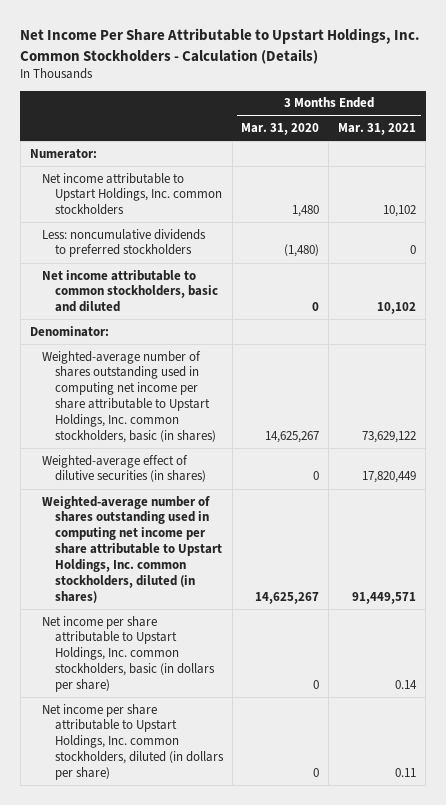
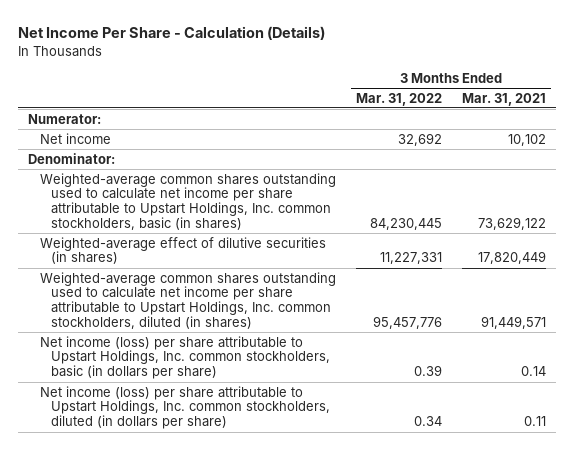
[20,28,421,64] Net Income Per Share Attributable to Upstart Holdings, Inc. Common Stockholders - Calculation (Details) -> [18,26,326,41] Net Income Per Share - Calculation (Details)
[241,123,320,136] Mar. 31, 2020 -> none
none -> [355,92,442,106] Mar. 31, 2022
[42,228,207,258] Less: noncumulative dividends to preferred stockholders -> none
[42,269,218,313] Net income attributable to common stockholders, basic and diluted -> none
[42,172,222,216] Net income attributable to Upstart Holdings, Inc. common stockholders -> [39,132,111,144] Net income
[42,350,216,443] Weighted-average number of shares outstanding used in computing net income per share attributable to Upstart Holdings, Inc. common stockholders, basic (in shares) -> [39,172,336,231] Weighted-average common shares outstanding used to calculate net income per share attributable to Upstart Holdings, Inc. common stockholders, basic (in shares)
[42,495,222,603] Weighted-average number of shares outstanding used in computing net income per share attributable to Upstart Holdings, Inc. common stockholders, diluted (in shares) -> [39,271,336,330] Weighted-average common shares outstanding used to calculate net income per share attributable to Upstart Holdings, Inc. common stockholders, diluted (in shares)
[42,615,215,692] Net income per share attributable to Upstart Holdings, Inc. common stockholders, basic (in dollars per share) -> [39,335,331,380] Net income (loss) per share attributable to Upstart Holdings, Inc. common stockholders, basic (in dollars per share)
[42,703,224,780] Net income per share attributable to Upstart Holdings, Inc. common stockholders, diluted (in dollars per share) -> [39,385,331,430] Net income (loss) per share attributable to Upstart Holdings, Inc. common stockholders, diluted (in dollars per share)

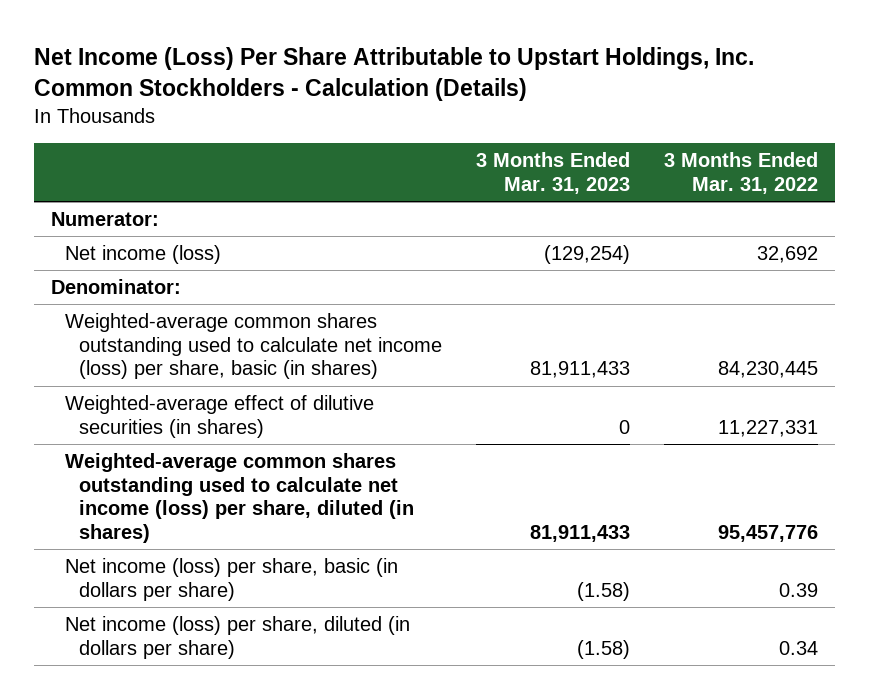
[18,26,326,41] Net Income Per Share - Calculation (Details) -> [34,47,755,102] Net Income (Loss) Per Share Attributable to Upstart Holdings, Inc. Common Stockholders - Calculation (Details)
[461,92,546,106] Mar. 31, 2021 -> none
none -> [476,152,631,194] 3 Months Ended Mar. 31, 2023
[39,132,111,144] Net income -> [65,245,222,265] Net income (loss)
[39,172,336,231] Weighted-average common shares outstanding used to calculate net income per share attributable to Upstart Holdings, Inc. common stockholders, basic (in shares) -> [65,313,443,380] Weighted-average common shares outstanding used to calculate net income (loss) per share, basic (in shares)
[39,271,336,330] Weighted-average common shares outstanding used to calculate net income per share attributable to Upstart Holdings, Inc. common stockholders, diluted (in shares) -> [65,453,415,543] Weighted-average common shares outstanding used to calculate net income (loss) per share, diluted (in shares)
[39,335,331,380] Net income (loss) per share attributable to Upstart Holdings, Inc. common stockholders, basic (in dollars per share) -> [65,558,399,601] Net income (loss) per share, basic (in dollars per share)
[39,385,331,430] Net income (loss) per share attributable to Upstart Holdings, Inc. common stockholders, diluted (in dollars per share) -> [65,616,411,659] Net income (loss) per share, diluted (in dollars per share)

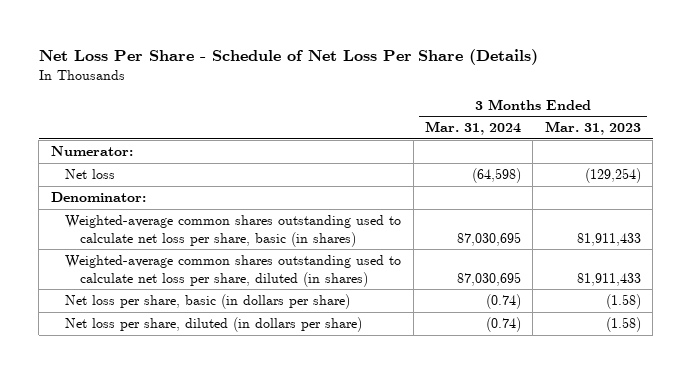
[34,47,755,102] Net Income (Loss) Per Share Attributable to Upstart Holdings, Inc. Common Stockholders - Calculation (Details) -> [38,48,538,65] Net Loss Per Share - Schedule of Net Loss Per Share (Details)
[663,152,818,194] 3 Months Ended Mar. 31, 2022 -> none
none -> [425,121,522,136] Mar. 31, 2024
[65,245,222,265] Net income (loss) -> [65,169,116,180] Net loss
[65,395,375,438] Weighted-average effect of dilutive securities (in shares) -> none
[65,313,443,380] Weighted-average common shares outstanding used to calculate net income (loss) per share, basic (in shares) -> [65,215,402,247] Weighted-average common shares outstanding used to calculate net loss per share, basic (in shares)
[65,453,415,543] Weighted-average common shares outstanding used to calculate net income (loss) per share, diluted (in shares) -> [65,255,402,287] Weighted-average common shares outstanding used to calculate net loss per share, diluted (in shares)
[65,558,399,601] Net income (loss) per share, basic (in dollars per share) -> [65,294,351,310] Net loss per share, basic (in dollars per share)
[65,616,411,659] Net income (loss) per share, diluted (in dollars per share) -> [65,317,363,333] Net loss per share, diluted (in dollars per share)

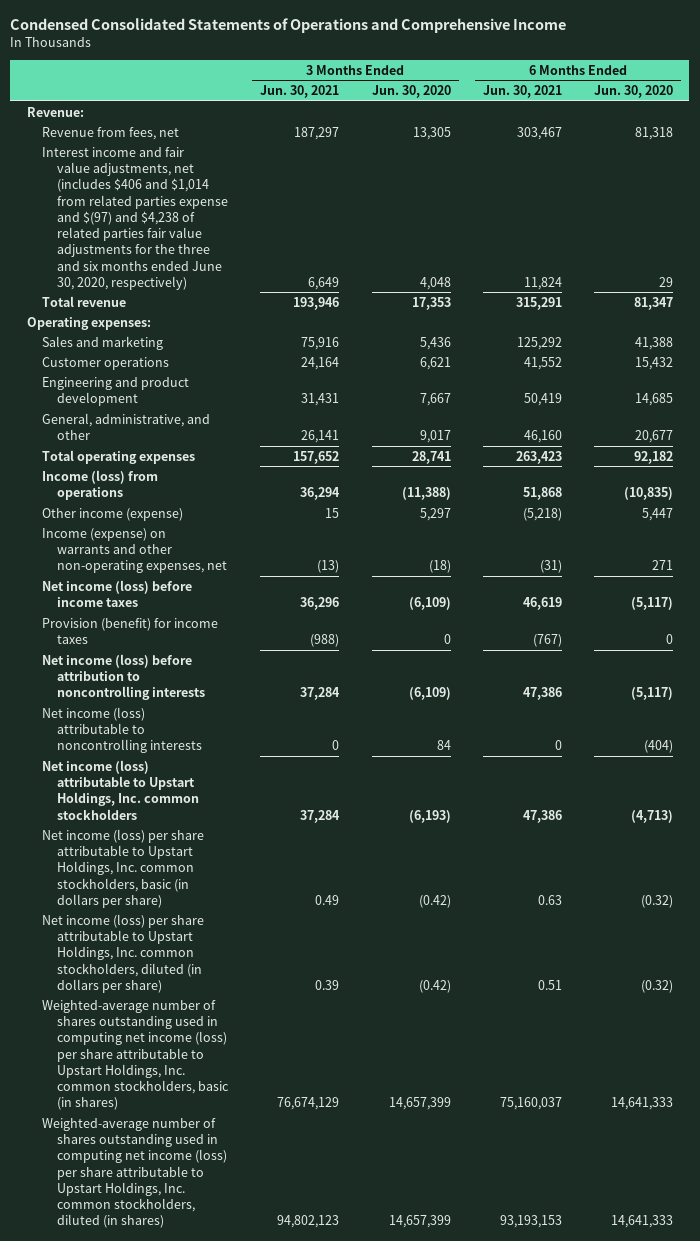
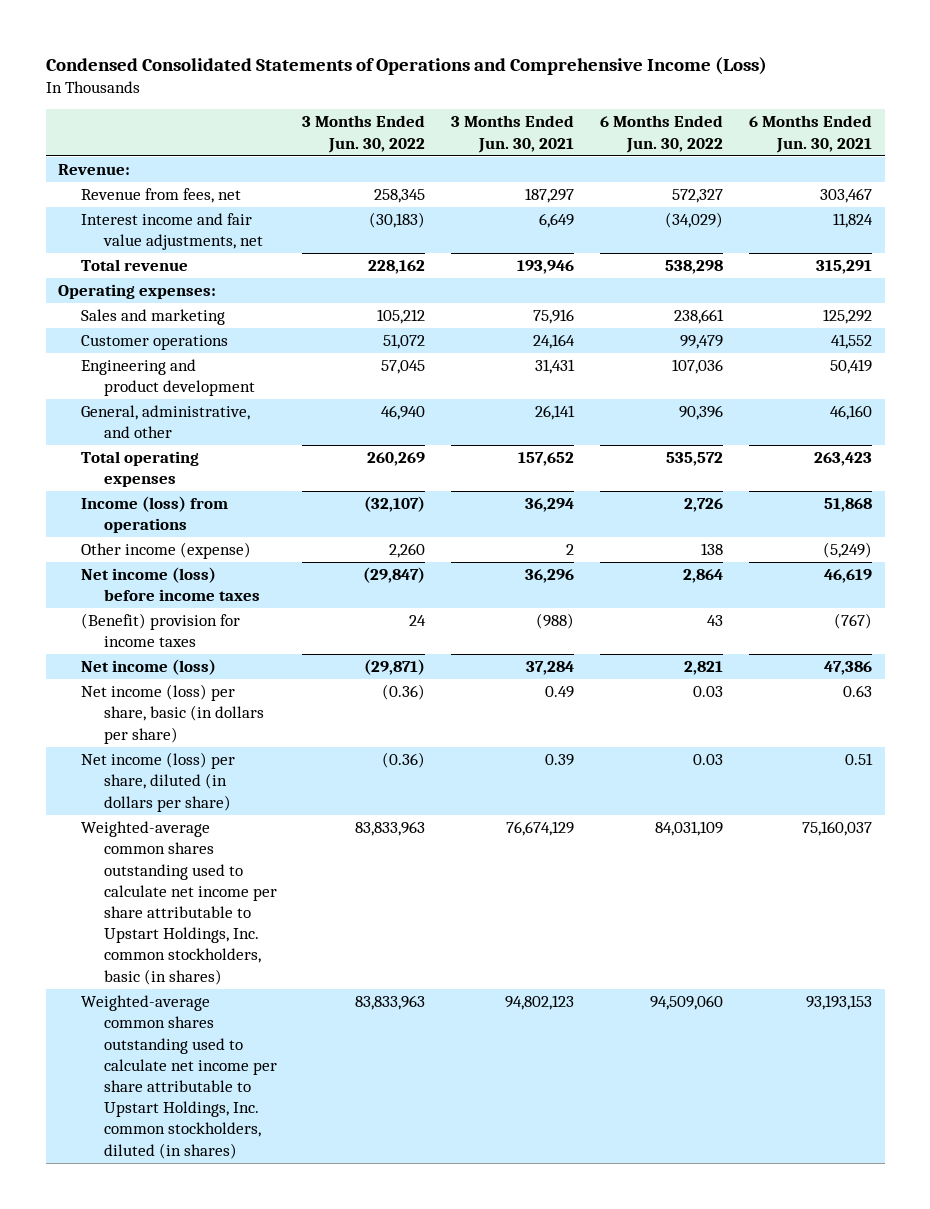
[10,18,567,34] Condensed Consolidated Statements of Operations and Comprehensive Income -> [45,56,767,75] Condensed Consolidated Statements of Operations and Comprehensive Income (Loss)
[371,85,451,99] Jun. 30, 2020 -> none
[594,85,674,99] Jun. 30, 2020 -> none
none -> [302,115,426,153] 3 Months Ended Jun. 30, 2022
none -> [599,115,723,153] 6 Months Ended Jun. 30, 2022
[41,146,229,290] Interest income and fair value adjustments, net (includes $406 and $1,014 from related parties expense and $(97) and $4,238 of related parties fair value adjustments for the three and six months ended June 30, 2020, respectively) -> [80,213,263,251] Interest income and fair value adjustments, net
[41,527,228,574] Income (expense) on warrants and other non-operating expenses, net -> none
[325,507,340,518] 15 -> [566,544,575,556] 2
[522,507,562,521] (5,218) -> [822,542,872,559] (5,249)
[41,653,206,701] Net income (loss) before attribution to noncontrolling interests -> none
[41,706,203,754] Net income (loss) attributable to noncontrolling interests -> none
[41,617,218,645] Provision (benefit) for income taxes -> [80,613,240,648] (Benefit) provision for income taxes
[41,759,200,820] Net income (loss) attributable to Upstart Holdings, Inc. common stockholders -> [80,659,216,676] Net income (loss)
[41,828,204,908] Net income (loss) per share attributable to Upstart Holdings, Inc. common stockholders, basic (in dollars per share) -> [80,684,264,744] Net income (loss) per share, basic (in dollars per share)
[41,913,204,993] Net income (loss) per share attributable to Upstart Holdings, Inc. common stockholders, diluted (in dollars per share) -> [80,752,235,812] Net income (loss) per share, diluted (in dollars per share)
[41,999,230,1111] Weighted-average number of shares outstanding used in computing net income (loss) per share attributable to Upstart Holdings, Inc. common stockholders, basic (in shares) -> [80,821,277,985] Weighted-average common shares outstanding used to calculate net income per share attributable to Upstart Holdings, Inc. common stockholders, basic (in shares)
[41,1117,228,1229] Weighted-average number of shares outstanding used in computing net income (loss) per share attributable to Upstart Holdings, Inc. common stockholders, diluted (in shares) -> [80,995,277,1159] Weighted-average common shares outstanding used to calculate net income per share attributable to Upstart Holdings, Inc. common stockholders, diluted (in shares)

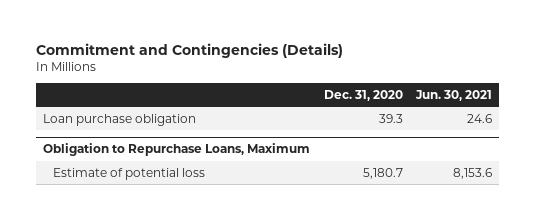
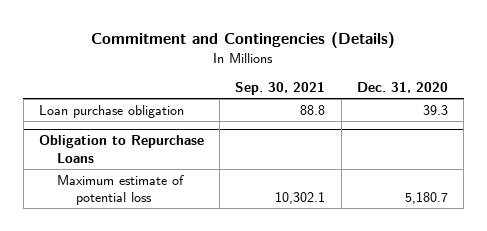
[415,89,493,101] Jun. 30, 2021 -> none
none -> [235,81,326,95] Sep. 30, 2021
[42,143,310,157] Obligation to Repurchase Loans, Maximum -> [39,135,205,163] Obligation to Repurchase Loans
[53,167,206,180] Estimate of potential loss -> [57,174,185,206] Maximum estimate of potential loss

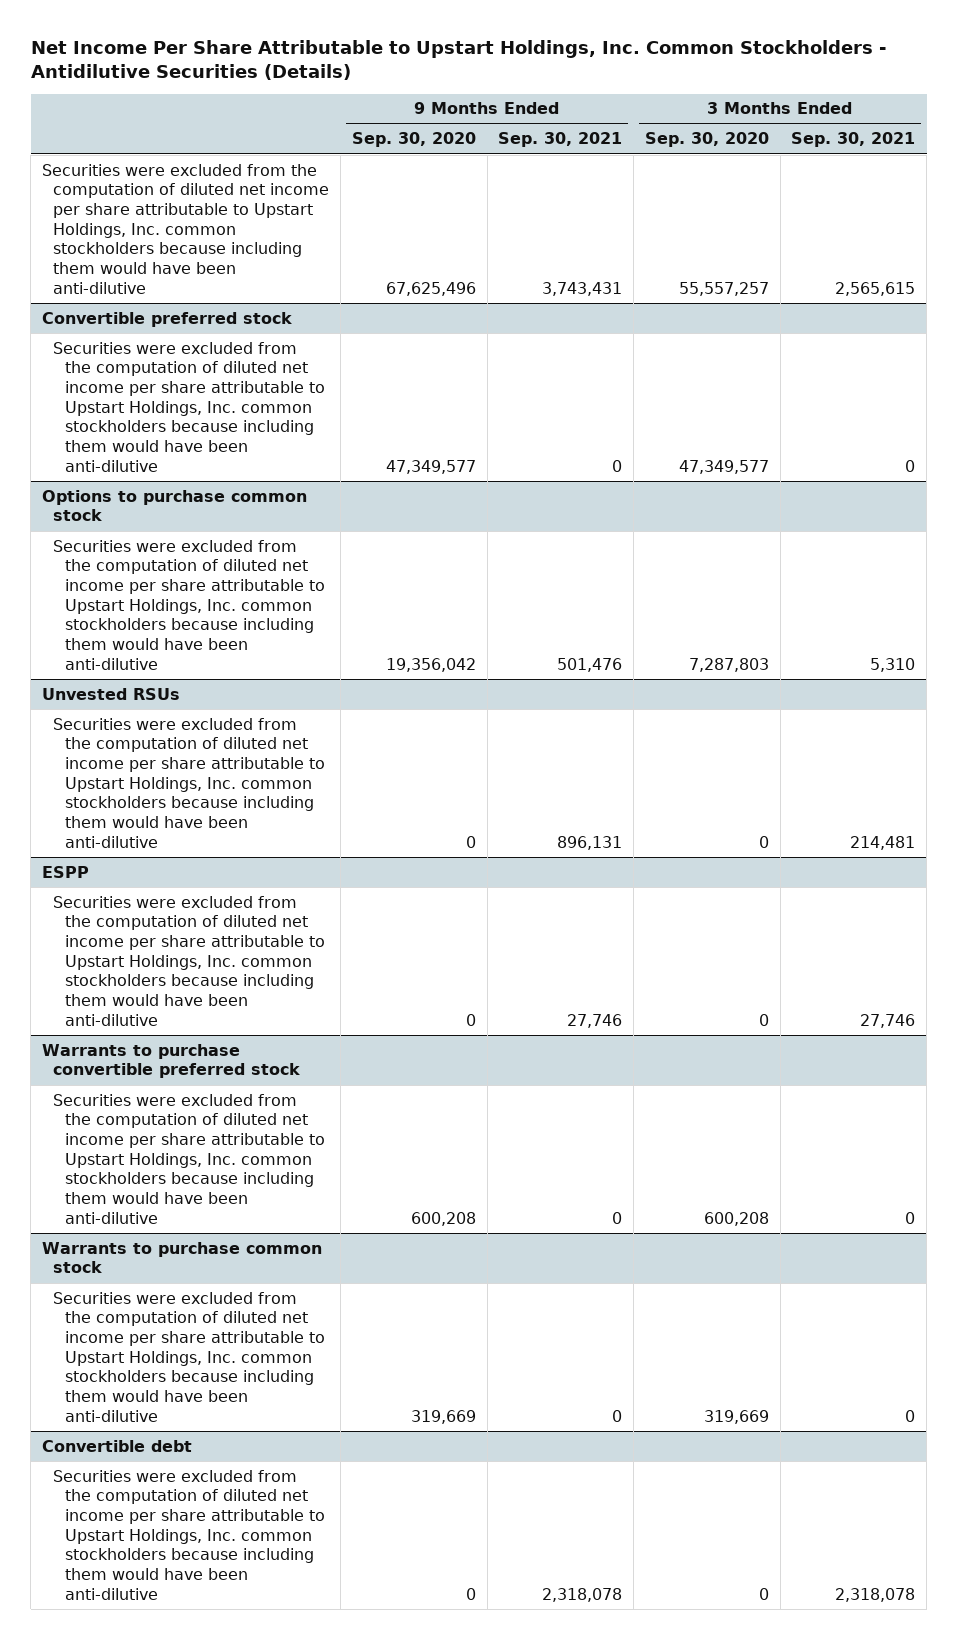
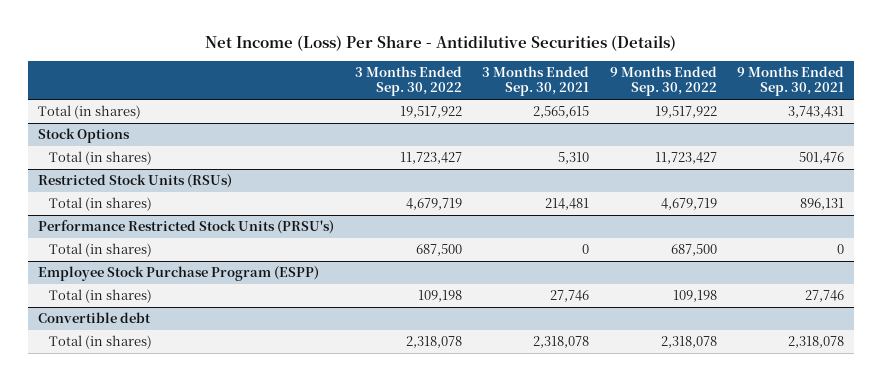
[30,40,886,81] Net Income Per Share Attributable to Upstart Holdings, Inc. Common Stockholders - Antidilutive Securities (Details) -> [205,34,677,51] Net Income (Loss) Per Share - Antidilutive Securities (Details)
[351,132,476,148] Sep. 30, 2020 -> none
[644,132,769,148] Sep. 30, 2020 -> none
none -> [354,66,462,97] 3 Months Ended Sep. 30, 2022
none -> [609,66,717,97] 9 Months Ended Sep. 30, 2022
[41,311,292,327] Convertible preferred stock -> none
[53,341,325,472] Securities were excluded from the computation of diluted net income per share attributable to Upstart Holdings, Inc. common stockholders because including them would have been anti-dilutive -> none
[41,1043,301,1079] Warrants to purchase convertible preferred stock -> none
[53,1093,325,1224] Securities were excluded from the computation of diluted net income per share attributable to Upstart Holdings, Inc. common stockholders because including them would have been anti-dilutive -> none
[41,1241,322,1274] Warrants to purchase common stock -> none
[53,1291,325,1422] Securities were excluded from the computation of diluted net income per share attributable to Upstart Holdings, Inc. common stockholders because including them would have been anti-dilutive -> none
[41,163,330,294] Securities were excluded from the computation of diluted net income per share attributable to Upstart Holdings, Inc. common stockholders because including them would have been anti-dilutive -> [37,105,141,120] Total (in shares)
[41,489,307,522] Options to purchase common stock -> [37,128,130,144] Stock Options
[53,539,325,670] Securities were excluded from the computation of diluted net income per share attributable to Upstart Holdings, Inc. common stockholders because including them would have been anti-dilutive -> [49,151,153,166] Total (in shares)
[41,687,180,700] Unvested RSUs -> [37,174,232,189] Restricted Stock Units (RSUs)
[53,717,325,848] Securities were excluded from the computation of diluted net income per share attributable to Upstart Holdings, Inc. common stockholders because including them would have been anti-dilutive -> [49,197,153,212] Total (in shares)
none -> [37,220,334,235] Performance Restricted Stock Units (PRSU's)
none -> [49,243,153,258] Total (in shares)
[41,865,89,878] ESPP -> [37,266,319,282] Employee Stock Purchase Program (ESPP)
[53,895,325,1026] Securities were excluded from the computation of diluted net income per share attributable to Upstart Holdings, Inc. common stockholders because including them would have been anti-dilutive -> [49,289,153,304] Total (in shares)
[53,1469,325,1600] Securities were excluded from the computation of diluted net income per share attributable to Upstart Holdings, Inc. common stockholders because including them would have been anti-dilutive -> [49,335,153,350] Total (in shares)

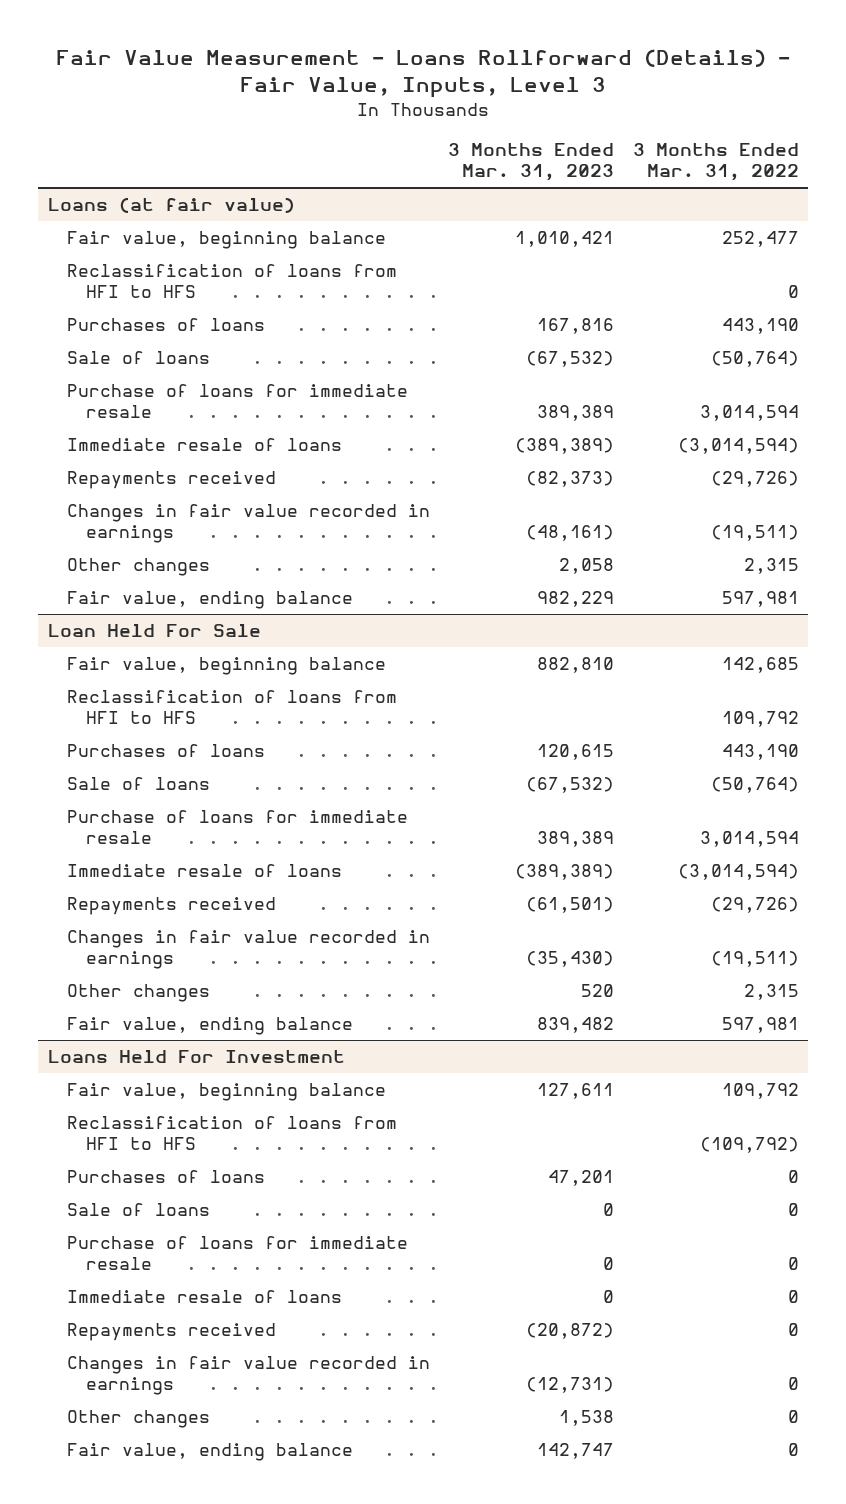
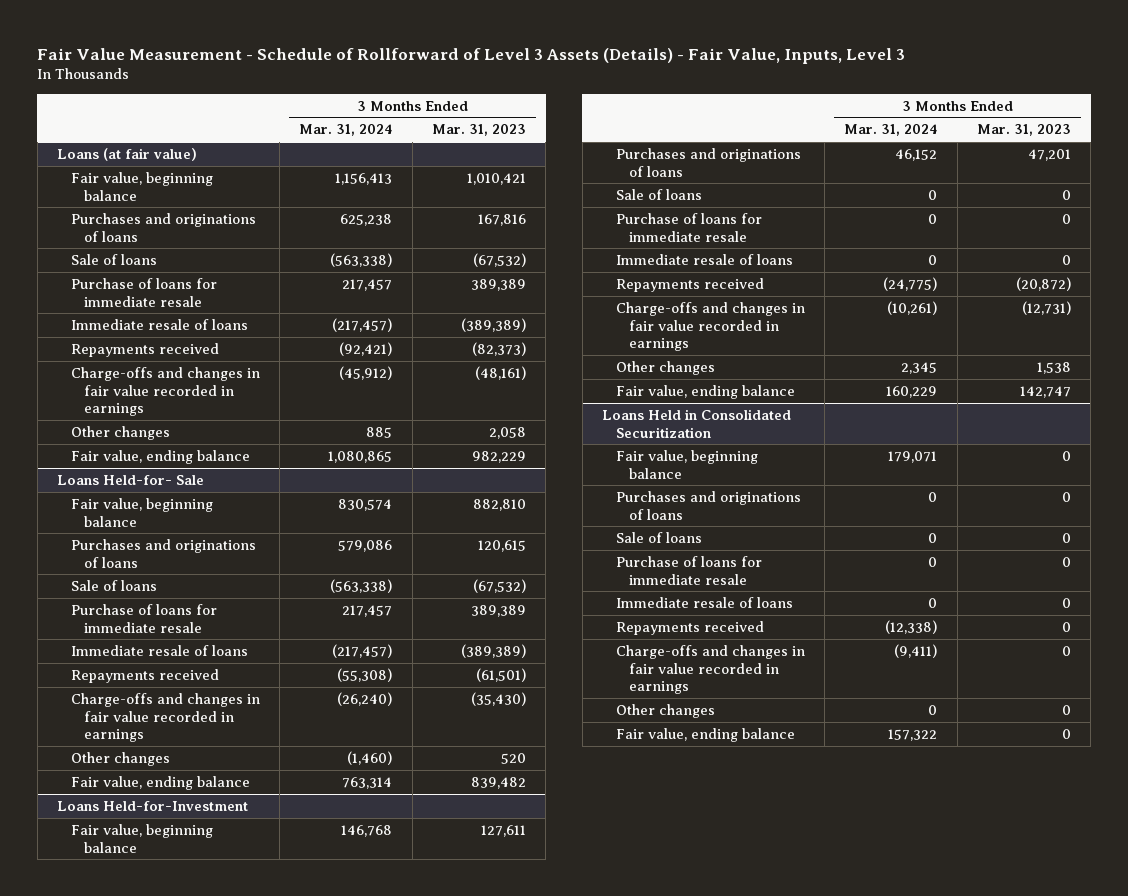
[56,49,791,99] Fair Value Measurement - Loans Rollforward (Details) - Fair Value, Inputs, Level 3 -> [37,47,906,64] Fair Value Measurement - Schedule of Rollforward of Level 3 Assets (Details) - Fair Value, Inputs, Level 3
[632,143,799,182] 3 Months Ended Mar. 31, 2022 -> none
none -> [299,124,393,137] Mar. 31, 2024
[66,264,397,299] Reclassification of loans from HFI to HFS -> none
[66,318,265,332] Purchases of loans -> [70,212,256,242] Purchases and originations of loans
[66,504,430,544] Changes in fair value recorded in earnings -> [70,366,260,417] Charge-offs and changes in fair value recorded in earnings
[47,624,261,638] Loan Held For Sale -> [56,474,204,485] Loans Held-for- Sale
[66,690,397,725] Reclassification of loans from HFI to HFS -> none
[66,744,265,758] Purchases of loans -> [70,538,256,568] Purchases and originations of loans
[66,930,430,970] Changes in fair value recorded in earnings -> [70,692,260,743] Charge-offs and changes in fair value recorded in earnings
[47,1050,345,1064] Loans Held For Investment -> [56,800,248,811] Loans Held-for-Investment
[66,1116,397,1151] Reclassification of loans from HFI to HFS -> none
[66,1170,265,1184] Purchases of loans -> [615,147,801,177] Purchases and originations of loans
[66,1356,430,1396] Changes in fair value recorded in earnings -> [615,301,805,352] Charge-offs and changes in fair value recorded in earnings
none -> [602,408,792,438] Loans Held in Consolidated Securitization
none -> [615,449,758,479] Fair value, beginning balance
none -> [615,490,801,520] Purchases and originations of loans
none -> [615,531,702,543] Sale of loans
none -> [615,555,762,585] Purchase of loans for immediate resale
none -> [615,596,793,608] Immediate resale of loans
none -> [615,620,764,635] Repayments received
none -> [615,644,805,695] Charge-offs and changes in fair value recorded in earnings
none -> [615,703,715,718] Other changes
none -> [615,727,795,742] Fair value, ending balance

